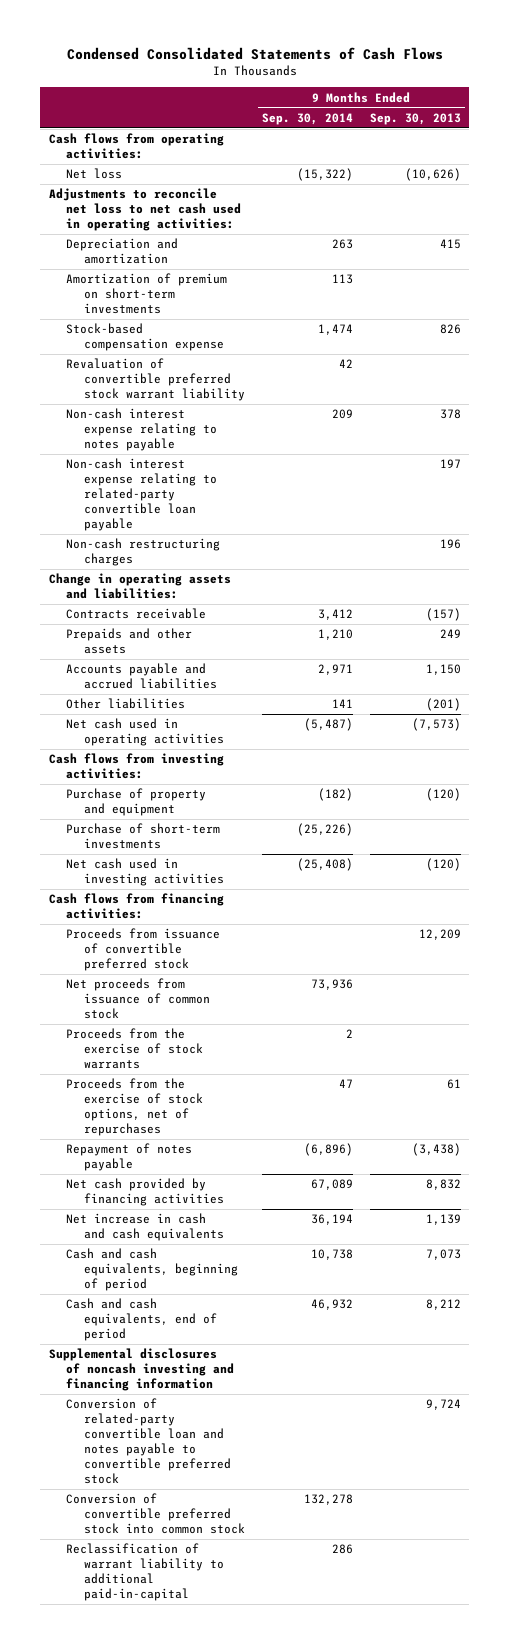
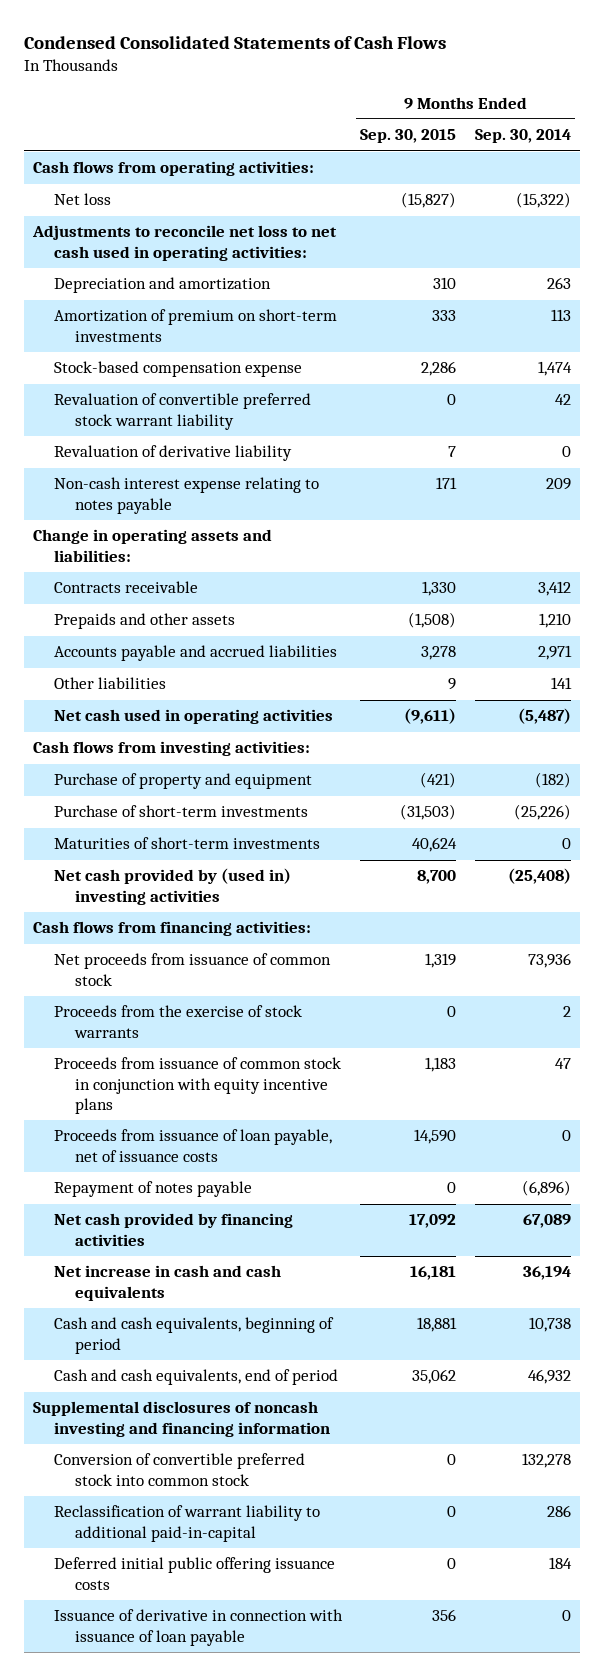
[369,112,461,125] Sep. 30, 2013 -> none
none -> [360,129,457,144] Sep. 30, 2015
none -> [53,445,292,462] Revaluation of derivative liability
[66,458,218,532] Non-cash interest expense relating to related-party convertible loan payable -> none
[66,538,221,567] Non-cash restructuring charges -> none
none -> [53,837,320,850] Maturities of short-term investments
[66,858,225,887] Net cash used in investing activities -> [53,868,291,905] Net cash provided by (used in) investing activities
[66,928,221,972] Proceeds from issuance of convertible preferred stock -> none
[66,1078,204,1137] Proceeds from the exercise of stock options, net of repurchases -> none
none -> [53,1057,341,1114] Proceeds from issuance of common stock in conjunction with equity incentive plans
none -> [53,1129,332,1162] Proceeds from issuance of loan payable, net of issuance costs
[66,1398,232,1485] Conversion of related-party convertible loan and notes payable to convertible preferred stock -> none
none -> [53,1557,335,1590] Deferred initial public offering issuance costs
none -> [53,1609,343,1646] Issuance of derivative in connection with issuance of loan payable

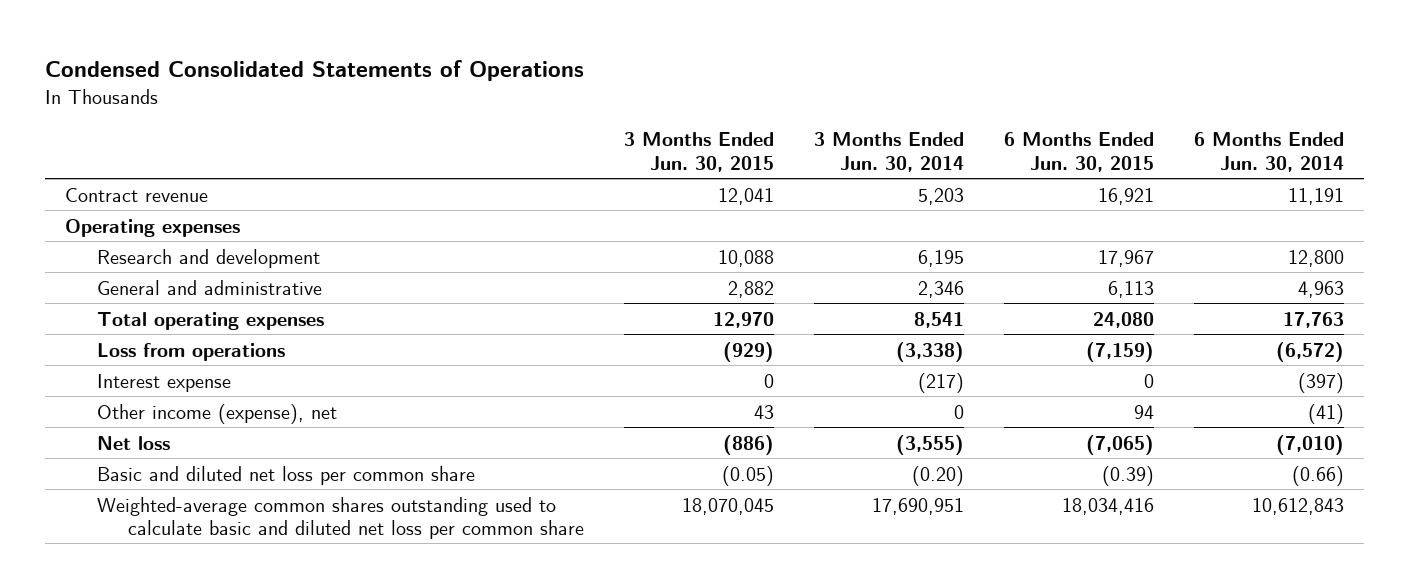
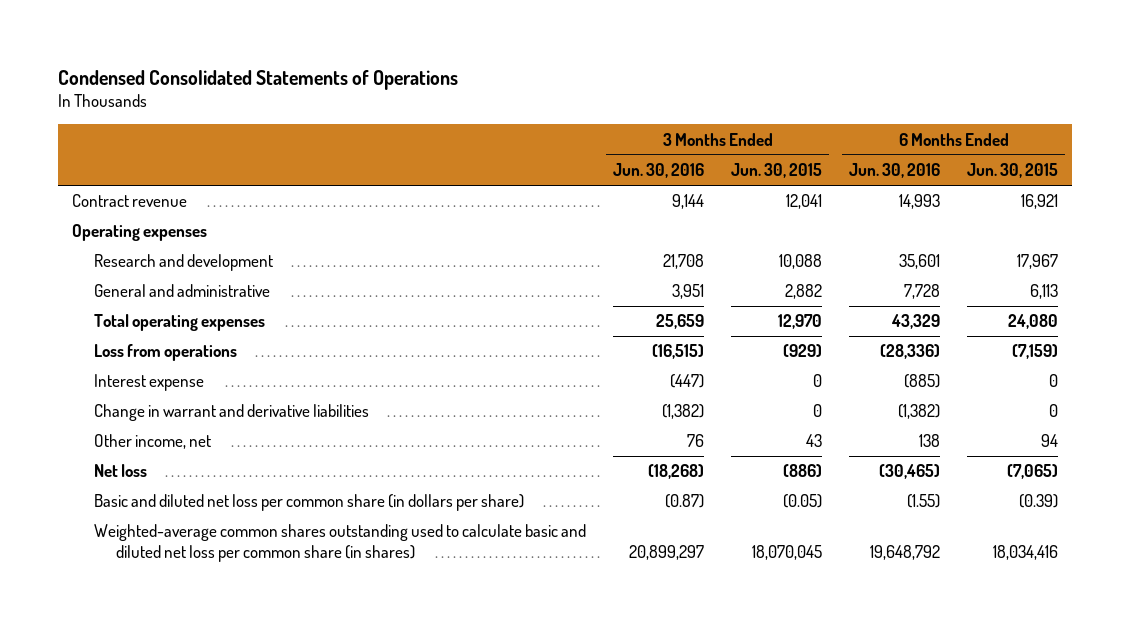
[814,132,965,172] 3 Months Ended Jun. 30, 2014 -> none
[1194,132,1345,172] 6 Months Ended Jun. 30, 2014 -> none
none -> [613,163,705,179] Jun. 30, 2016
none -> [849,163,941,179] Jun. 30, 2016
none -> [94,404,370,422] Change in warrant and derivative liabilities
[96,403,337,424] Other income (expense), net -> [94,434,212,450] Other income, net
[96,465,475,485] Basic and diluted net loss per common share -> [94,494,525,512] Basic and diluted net loss per common share (in dollars per share)
[96,496,585,540] Weighted-average common shares outstanding used to calculate basic and diluted net loss per common share -> [94,524,587,563] Weighted-average common shares outstanding used to calculate basic and diluted net loss per common share (in shares)

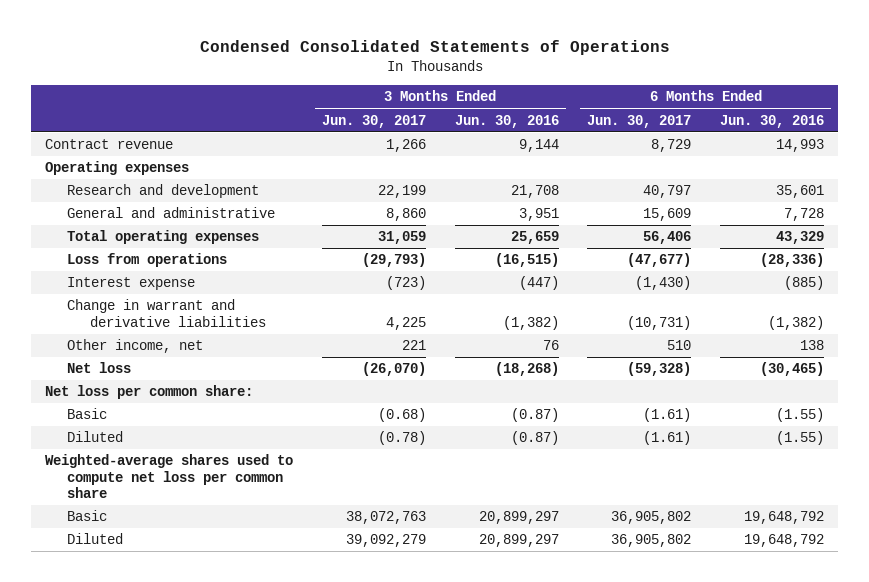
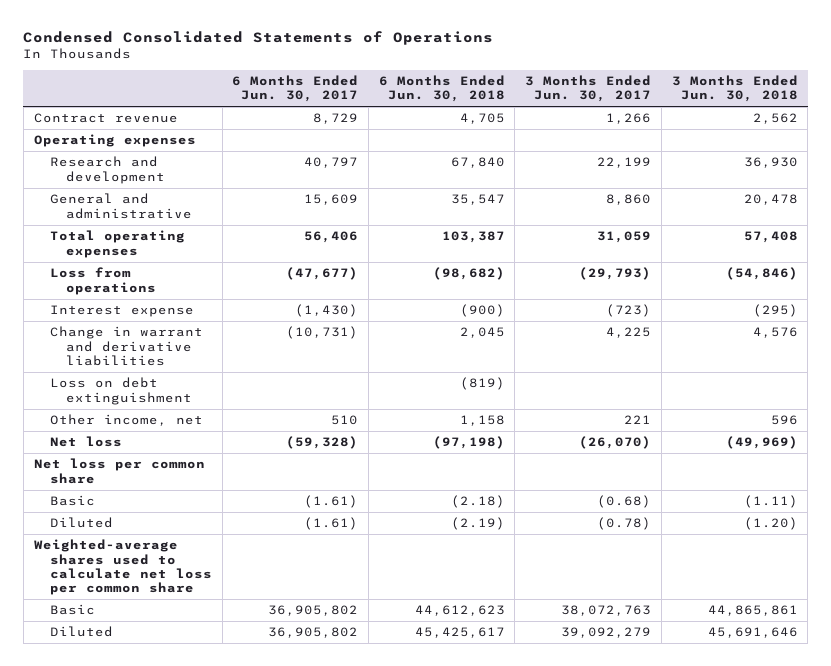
[454,114,559,128] Jun. 30, 2016 -> none
[719,114,824,128] Jun. 30, 2016 -> none
none -> [378,75,505,103] 6 Months Ended Jun. 30, 2018
none -> [671,75,798,103] 3 Months Ended Jun. 30, 2018
none -> [49,377,193,405] Loss on debt extinguishment
[45,385,254,400] Net loss per common share: -> [33,458,205,484] Net loss per common share
[45,454,294,499] Weighted-average shares used to compute net loss per common share -> [33,539,212,596] Weighted-average shares used to calculate net loss per common share

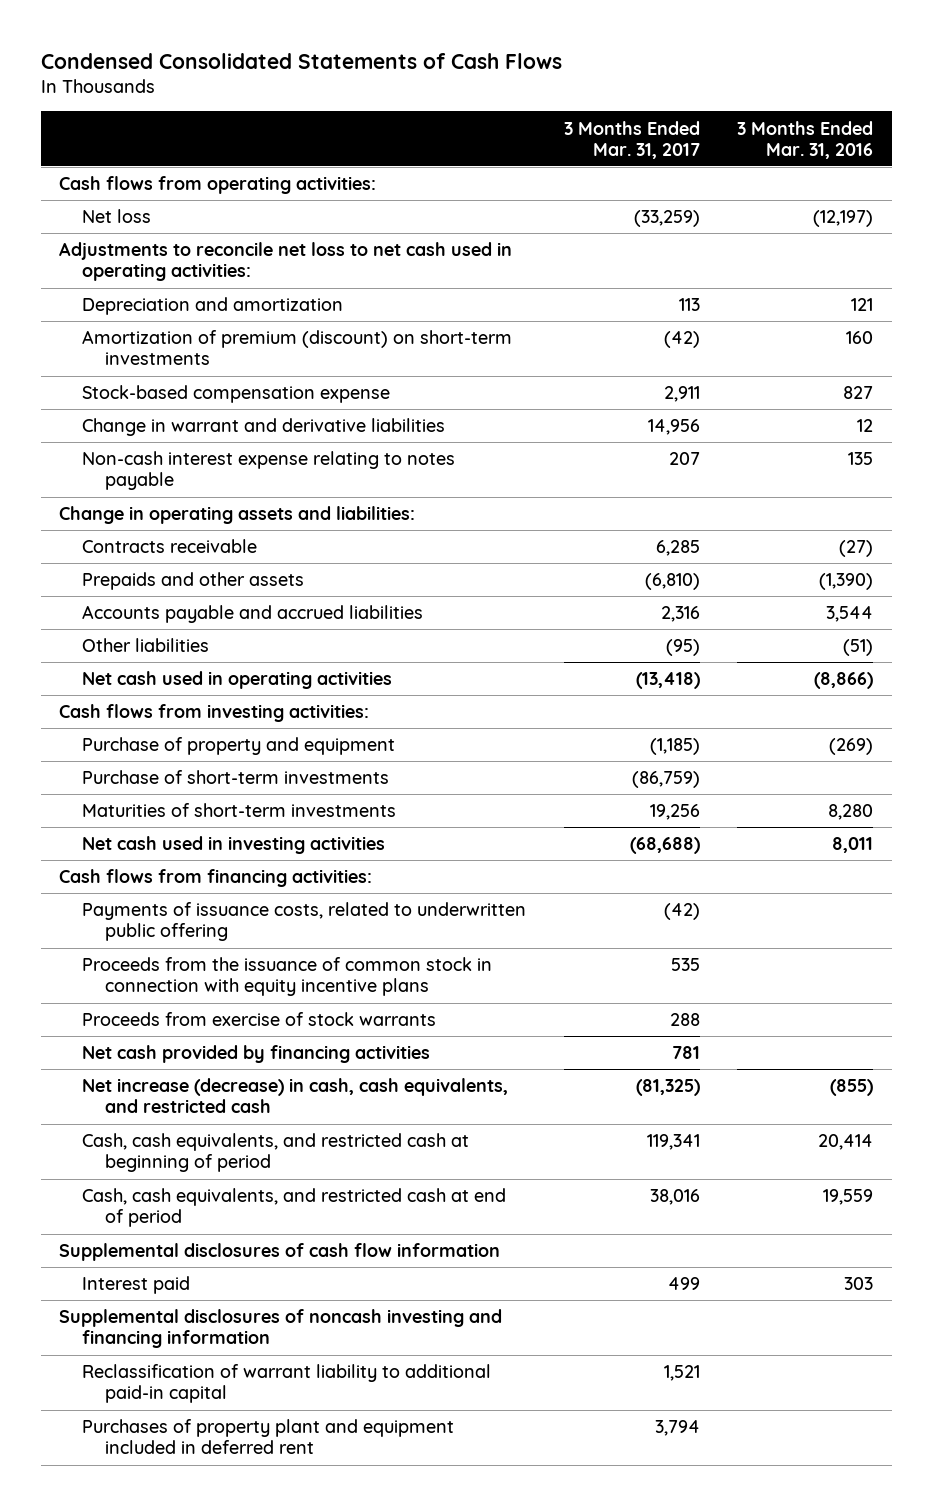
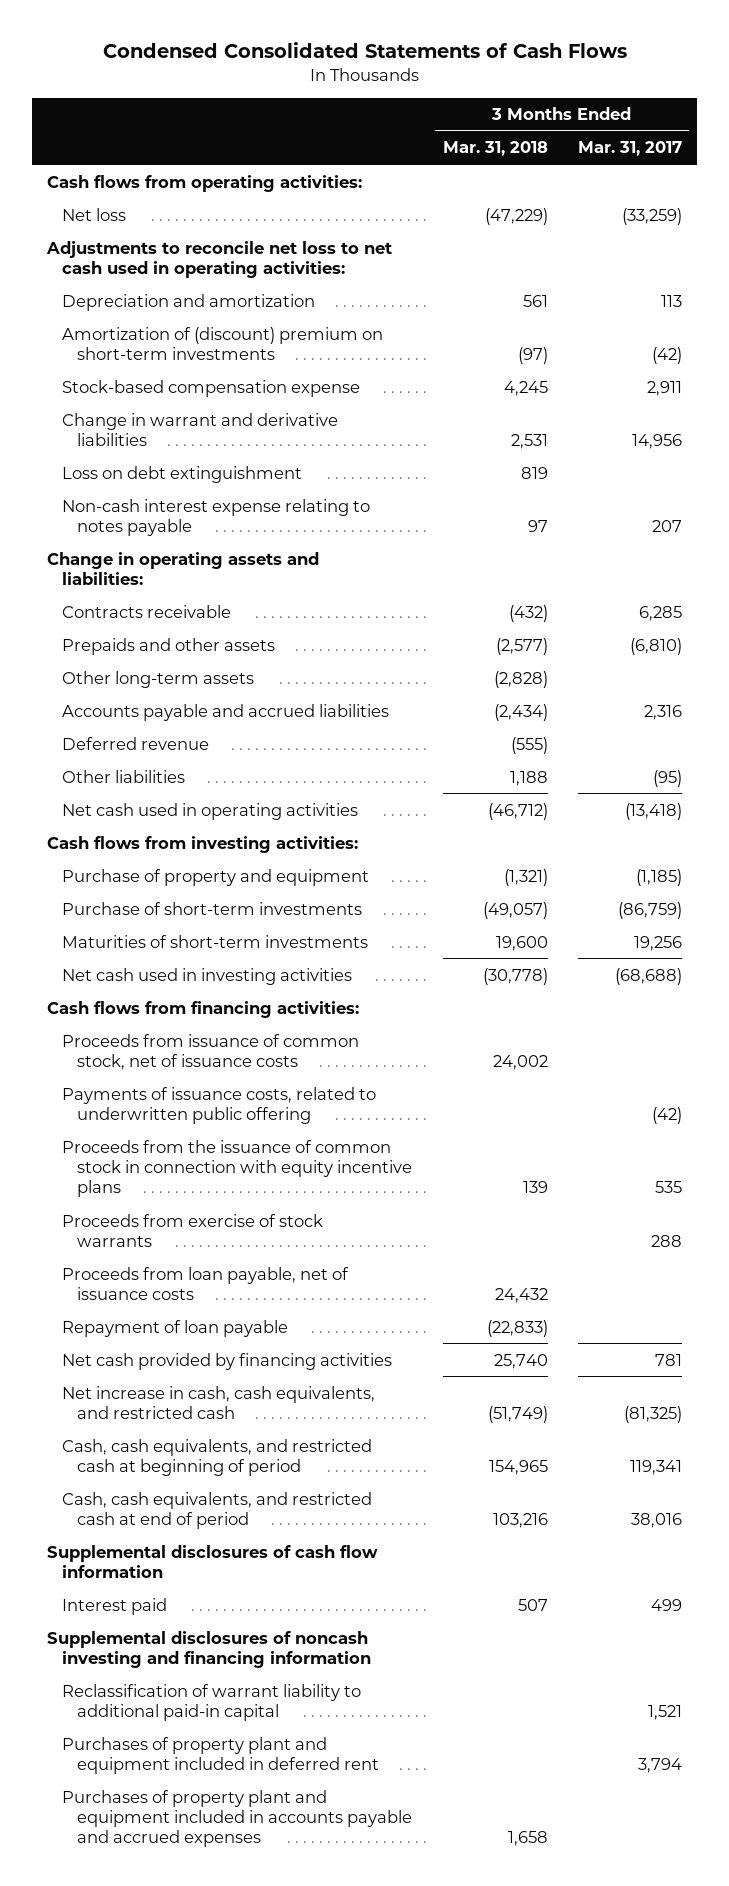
[737,120,874,159] 3 Months Ended Mar. 31, 2016 -> none
none -> [442,141,548,157] Mar. 31, 2018
[82,330,513,366] Amortization of premium (discount) on short-term investments -> [62,326,384,360] Amortization of (discount) premium on short-term investments
none -> [62,465,303,483] Loss on debt extinguishment
none -> [62,670,255,688] Other long-term assets
none -> [62,736,210,750] Deferred revenue
none -> [62,1033,360,1070] Proceeds from issuance of common stock, net of issuance costs
none -> [62,1266,350,1300] Proceeds from loan payable, net of issuance costs
none -> [62,1319,289,1337] Repayment of loan payable
[82,1078,509,1114] Net increase (decrease) in cash, cash equivalents, and restricted cash -> [62,1385,376,1419] Net increase in cash, cash equivalents, and restricted cash
none -> [62,1789,413,1847] Purchases of property plant and equipment included in accounts payable and accrued expenses

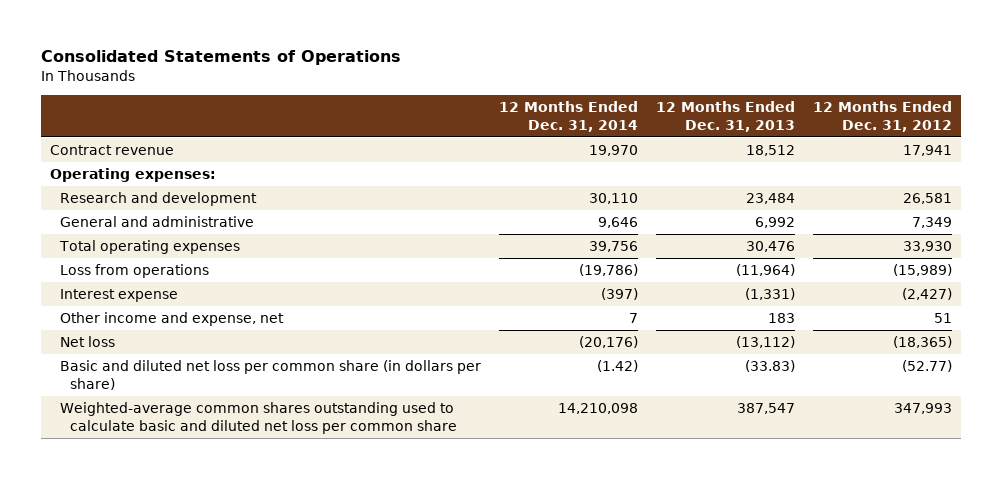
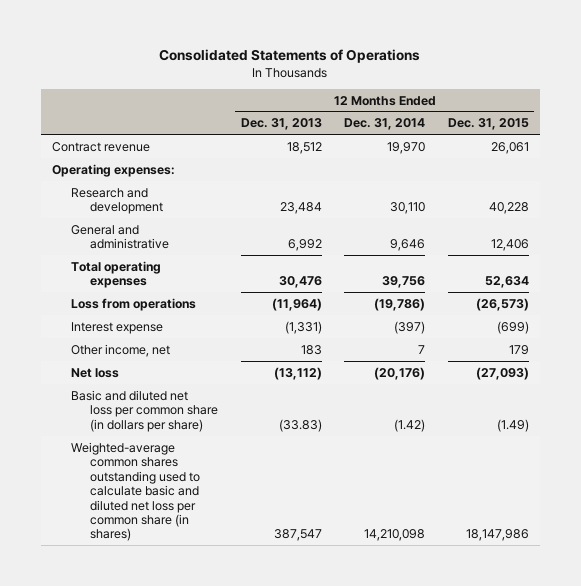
[812,101,952,132] 12 Months Ended Dec. 31, 2012 -> none
none -> [447,118,529,131] Dec. 31, 2015
[60,312,285,327] Other income and expense, net -> [71,343,171,357] Other income, net
[60,402,458,435] Weighted-average common shares outstanding used to calculate basic and diluted net loss per common share -> [71,441,201,542] Weighted-average common shares outstanding used to calculate basic and diluted net loss per common share (in shares)

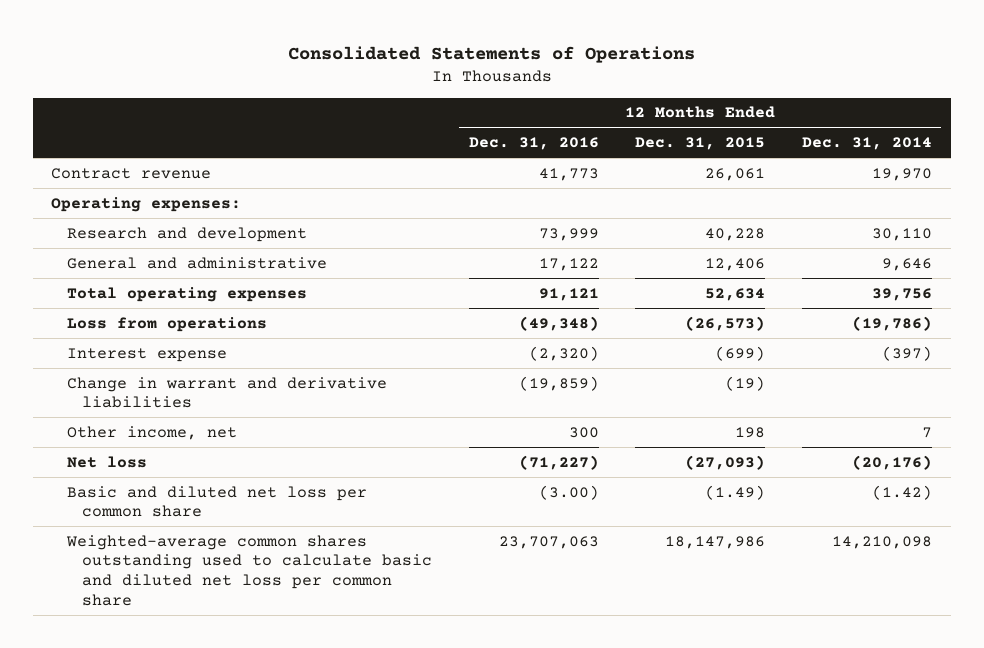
[240,118,322,131] Dec. 31, 2013 -> none
none -> [468,137,599,151] Dec. 31, 2016
none -> [66,376,387,409] Change in warrant and derivative liabilities
[508,344,529,355] 179 -> [735,426,766,438] 198
[71,389,219,432] Basic and diluted net loss per common share (in dollars per share) -> [66,485,367,518] Basic and diluted net loss per common share
[71,441,201,542] Weighted-average common shares outstanding used to calculate basic and diluted net loss per common share (in shares) -> [65,534,432,607] Weighted-average common shares outstanding used to calculate basic and diluted net loss per common share

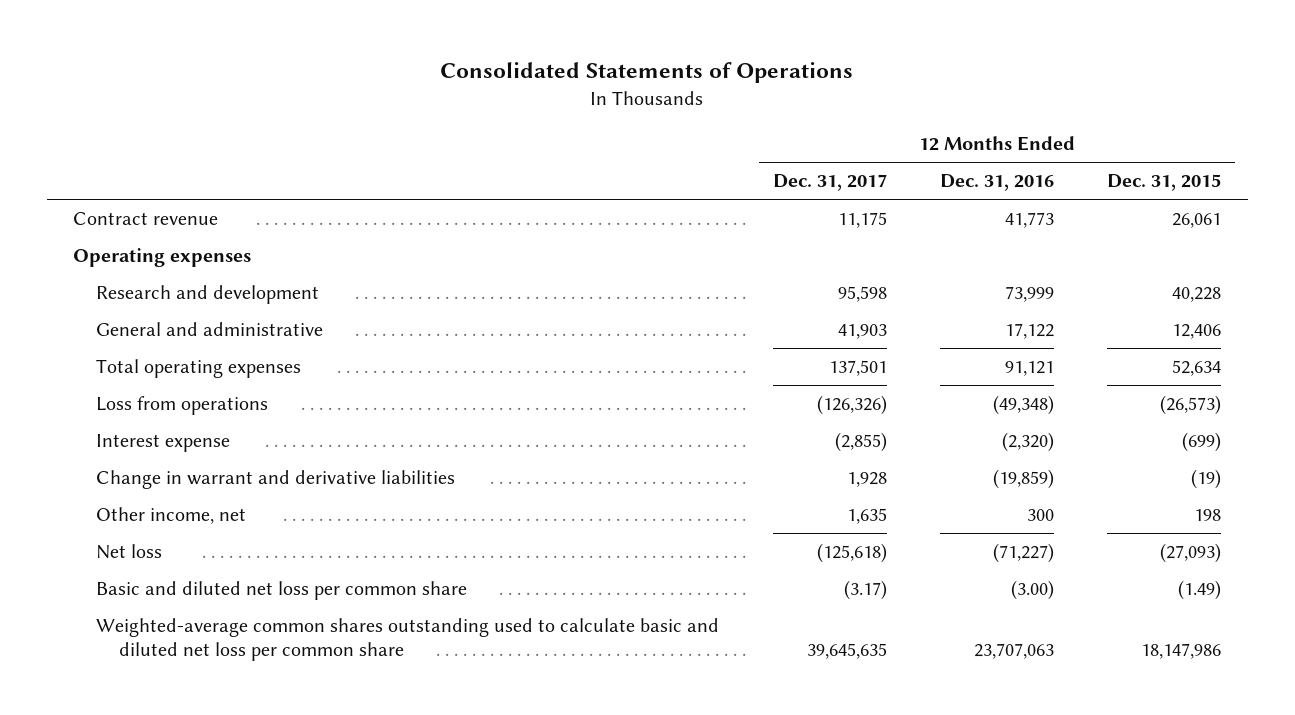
[802,137,933,151] Dec. 31, 2014 -> none
none -> [772,174,887,192] Dec. 31, 2017
[51,196,242,212] Operating expenses: -> [73,248,252,268] Operating expenses

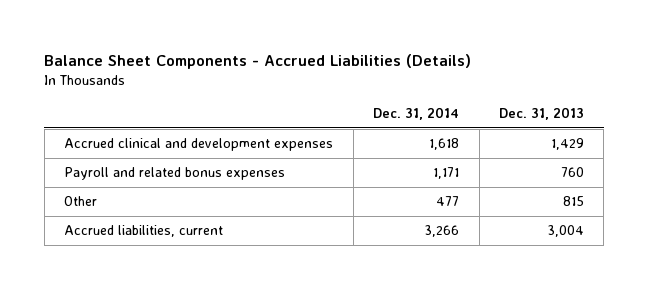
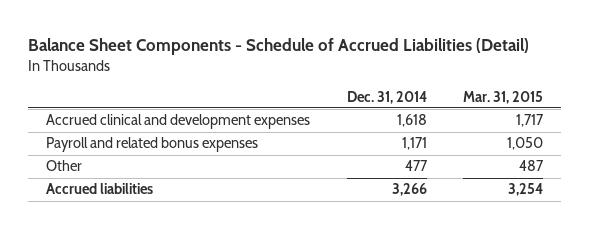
[44,54,472,70] Balance Sheet Components - Accrued Liabilities (Details) -> [28,37,530,55] Balance Sheet Components - Schedule of Accrued Liabilities (Detail)
[499,107,585,121] Dec. 31, 2013 -> none
none -> [462,90,543,104] Mar. 31, 2015
[64,225,224,238] Accrued liabilities, current -> [46,183,154,195] Accrued liabilities

